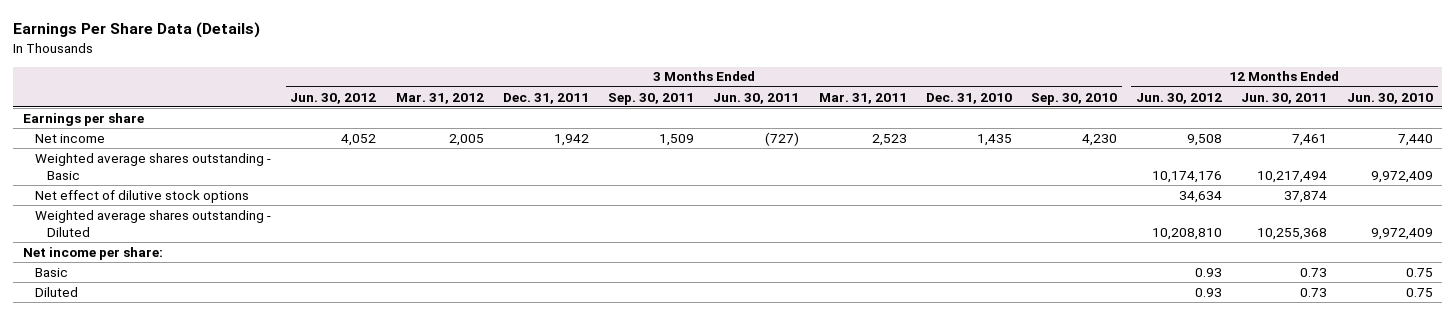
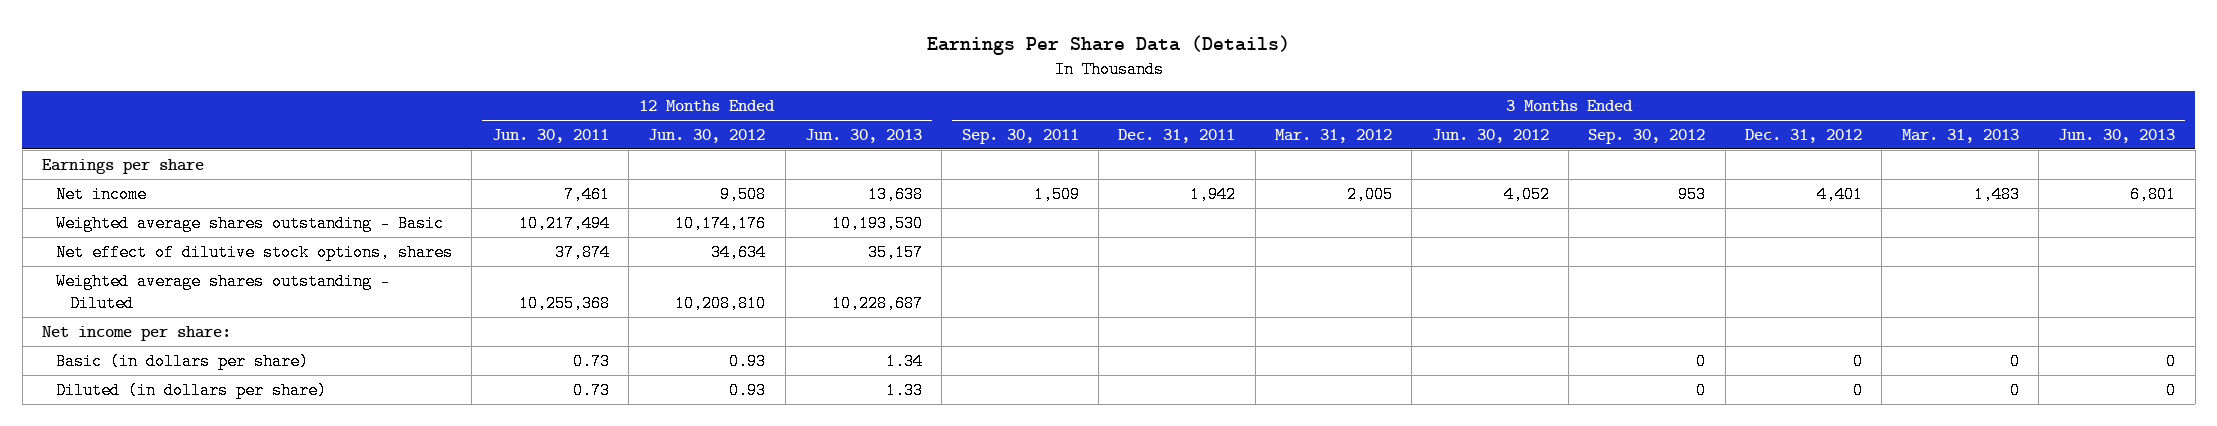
[713,92,800,104] Jun. 30, 2011 -> none
[818,92,907,104] Mar. 31, 2011 -> none
[925,92,1012,104] Dec. 31, 2010 -> none
[1030,92,1117,105] Sep. 30, 2010 -> none
[1346,92,1433,104] Jun. 30, 2010 -> none
none -> [805,129,923,144] Jun. 30, 2013
none -> [1588,129,1706,145] Sep. 30, 2012
none -> [1745,129,1863,144] Dec. 31, 2012
none -> [1901,129,2019,144] Mar. 31, 2013
none -> [2058,129,2176,144] Jun. 30, 2013
[35,189,250,203] Net effect of dilutive stock options -> [56,243,454,261] Net effect of dilutive stock options, shares
[35,267,69,277] Basic -> [56,352,310,370] Basic (in dollars per share)
[35,286,79,297] Diluted -> [56,381,328,399] Diluted (in dollars per share)

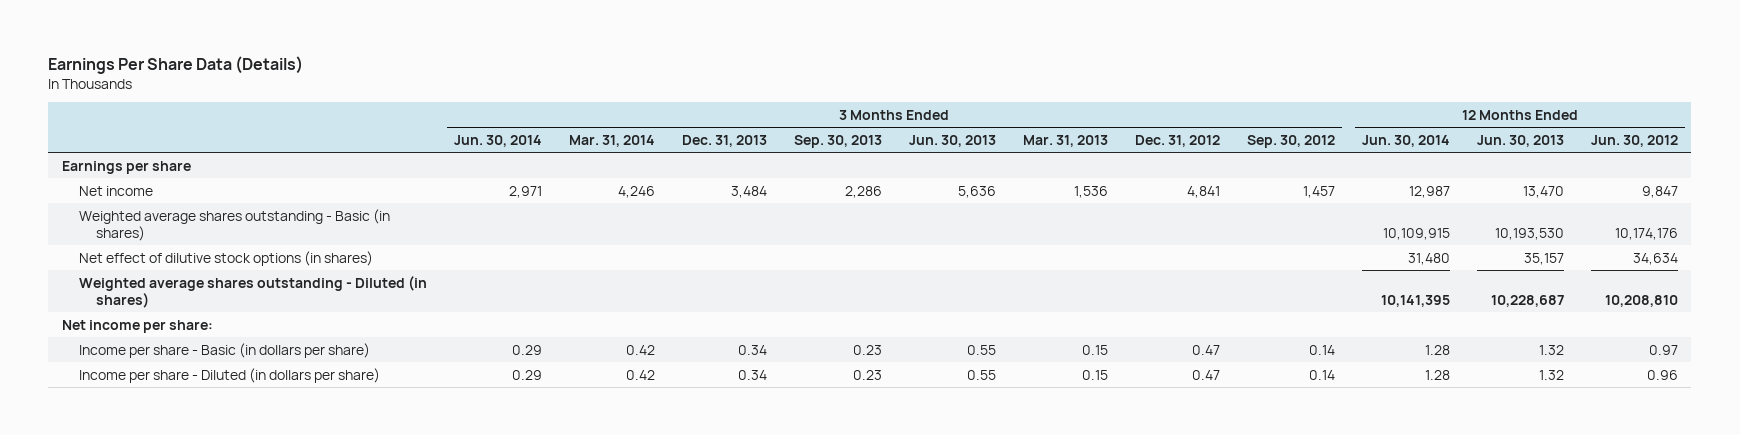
[491,129,609,144] Jun. 30, 2011 -> none
[961,129,1079,145] Sep. 30, 2011 -> none
[1118,129,1236,144] Dec. 31, 2011 -> none
[1275,129,1393,144] Mar. 31, 2012 -> none
[1431,129,1549,144] Jun. 30, 2012 -> none
none -> [453,134,542,147] Jun. 30, 2014
none -> [568,134,655,147] Mar. 31, 2014
none -> [681,134,767,147] Dec. 31, 2013
none -> [793,134,882,148] Sep. 30, 2013
none -> [1361,134,1450,147] Jun. 30, 2014
[720,185,767,203] 9,508 -> [1641,185,1678,198] 9,847
[868,185,924,203] 13,638 -> [1522,185,1564,198] 13,470
[1678,185,1707,203] 953 -> [1302,185,1335,198] 1,457
[1817,185,1864,203] 4,401 -> [1186,185,1220,198] 4,841
[1973,185,2020,203] 1,483 -> [1073,185,1108,198] 1,536
[2130,185,2177,203] 6,801 -> [957,185,996,198] 5,636
[56,214,445,232] Weighted average shares outstanding - Basic -> [78,208,390,241] Weighted average shares outstanding - Basic (in shares)
[56,243,454,261] Net effect of dilutive stock options, shares -> [78,250,373,266] Net effect of dilutive stock options (in shares)
[56,272,391,312] Weighted average shares outstanding - Diluted -> [78,275,427,308] Weighted average shares outstanding - Diluted (in shares)
[56,352,310,370] Basic (in dollars per share) -> [78,342,370,358] Income per share - Basic (in dollars per share)
[729,352,767,370] 0.93 -> [1648,344,1678,355] 0.97
[886,352,924,370] 1.34 -> [1538,344,1564,355] 1.32
[1696,352,1707,370] 0 -> [1308,344,1335,355] 0.14
[1853,352,1864,370] 0 -> [1191,344,1220,355] 0.47
[2009,352,2020,370] 0 -> [1081,344,1108,355] 0.15
[2166,352,2177,370] 0 -> [966,344,996,355] 0.55
[56,381,328,399] Diluted (in dollars per share) -> [78,367,380,383] Income per share - Diluted (in dollars per share)
[729,381,767,399] 0.93 -> [1646,369,1678,380] 0.96
[886,381,924,399] 1.33 -> [1538,369,1564,380] 1.32
[1696,381,1707,399] 0 -> [1308,369,1335,380] 0.14
[1853,381,1864,399] 0 -> [1191,369,1220,380] 0.47
[2009,381,2020,399] 0 -> [1081,369,1108,380] 0.15
[2166,381,2177,399] 0 -> [966,369,996,380] 0.55

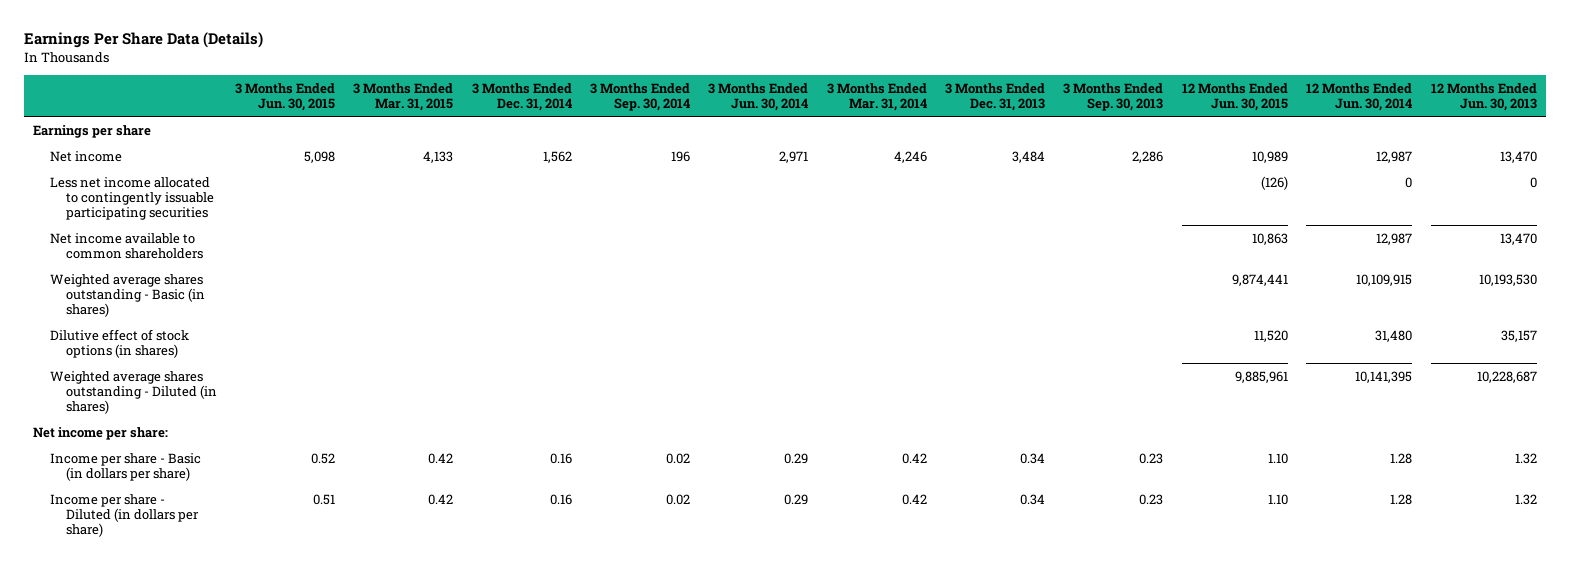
[908,134,996,147] Jun. 30, 2013 -> none
[1022,134,1108,147] Mar. 31, 2013 -> none
[1134,134,1220,147] Dec. 31, 2012 -> none
[1246,134,1335,148] Sep. 30, 2012 -> none
[1590,134,1678,147] Jun. 30, 2012 -> none
none -> [235,82,336,111] 3 Months Ended Jun. 30, 2015
none -> [353,82,454,111] 3 Months Ended Mar. 31, 2015
none -> [471,82,572,111] 3 Months Ended Dec. 31, 2014
none -> [590,82,691,111] 3 Months Ended Sep. 30, 2014
none -> [1181,82,1288,111] 12 Months Ended Jun. 30, 2015
none -> [49,176,214,221] Less net income allocated to contingently issuable participating securities
none -> [49,232,203,259] Net income available to common shareholders
[78,250,373,266] Net effect of dilutive stock options (in shares) -> [49,328,189,358] Dilutive effect of stock options (in shares)

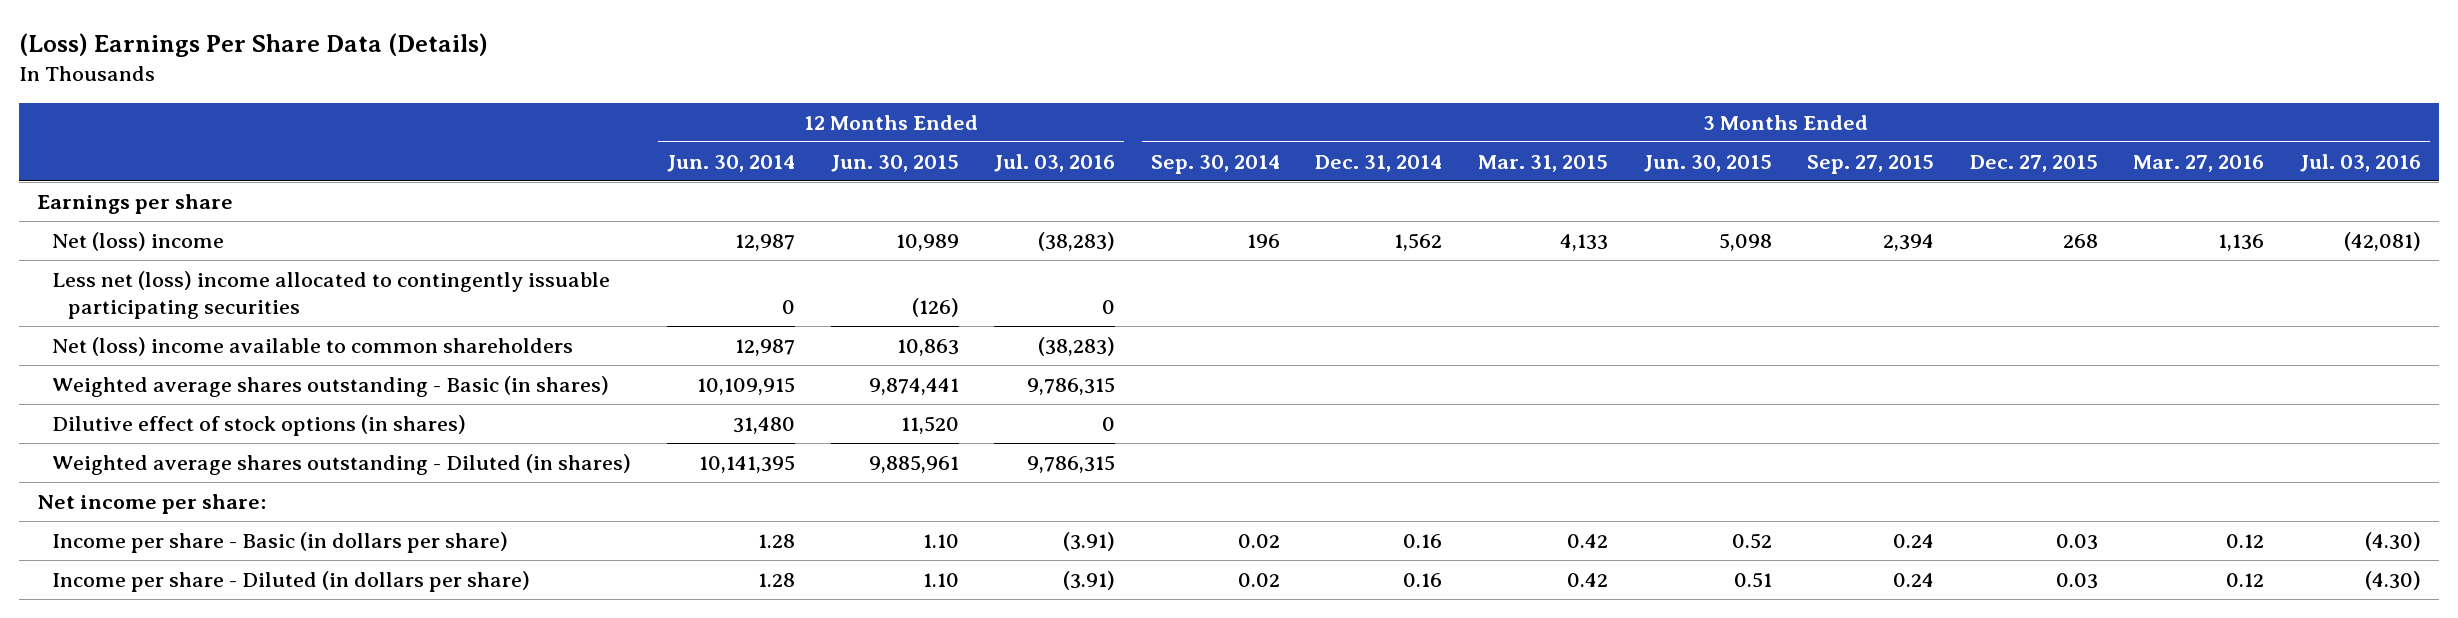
[24,32,264,49] Earnings Per Share Data (Details) -> [18,33,488,58] (Loss) Earnings Per Share Data (Details)
[708,82,809,111] 3 Months Ended Jun. 30, 2014 -> none
[826,82,927,111] 3 Months Ended Mar. 31, 2014 -> none
[945,82,1046,111] 3 Months Ended Dec. 31, 2013 -> none
[1063,82,1164,111] 3 Months Ended Sep. 30, 2013 -> none
[1430,82,1537,111] 12 Months Ended Jun. 30, 2013 -> none
none -> [994,153,1116,172] Jul. 03, 2016
none -> [1807,154,1935,174] Sep. 27, 2015
none -> [1969,154,2098,172] Dec. 27, 2015
none -> [2133,154,2265,172] Mar. 27, 2016
none -> [2299,153,2421,172] Jul. 03, 2016
[49,150,122,162] Net income -> [52,231,225,251] Net (loss) income
[49,176,214,221] Less net income allocated to contingently issuable participating securities -> [52,270,611,319] Less net (loss) income allocated to contingently issuable participating securities
[49,232,203,259] Net income available to common shareholders -> [52,336,574,356] Net (loss) income available to common shareholders

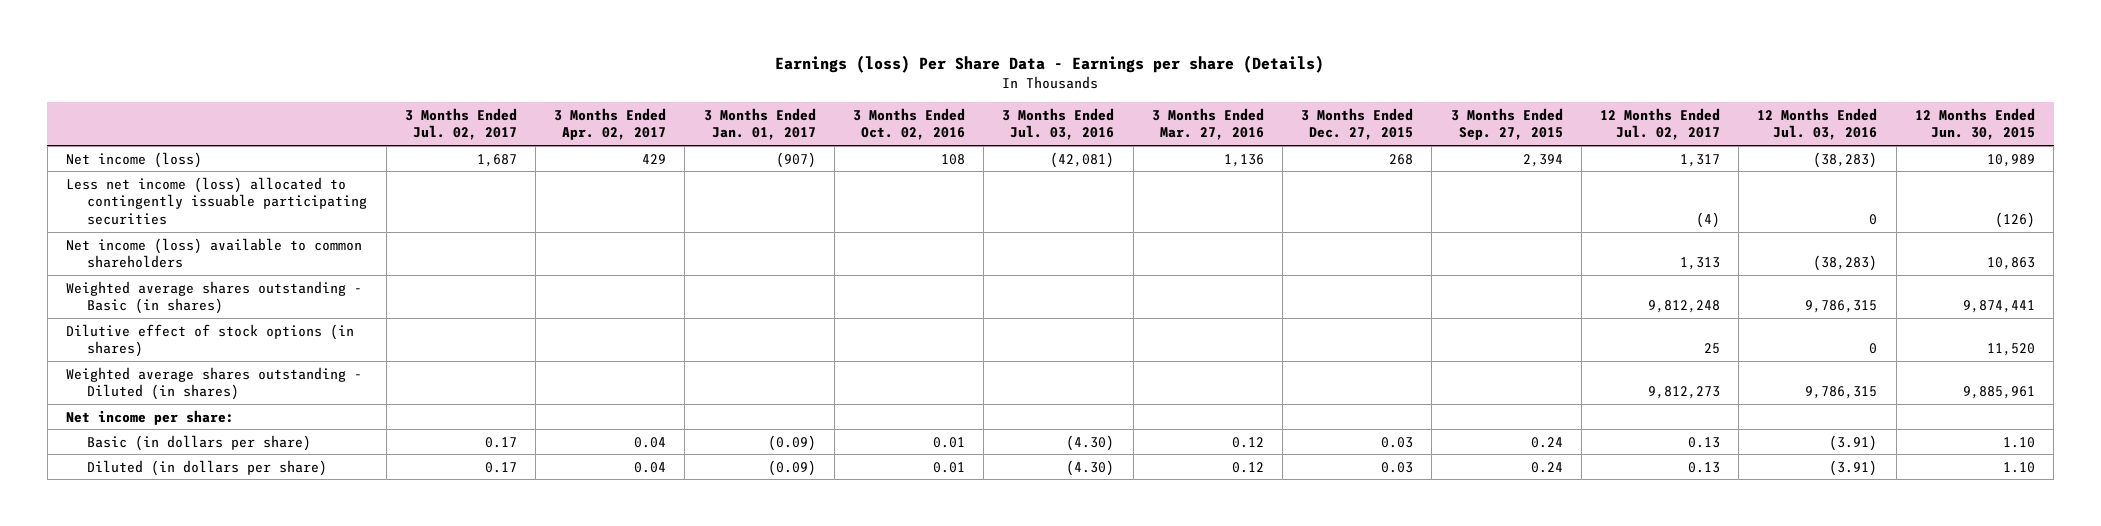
[18,33,488,58] (Loss) Earnings Per Share Data (Details) -> [775,55,1325,74] Earnings (loss) Per Share Data - Earnings per share (Details)
[667,154,796,172] Jun. 30, 2014 -> none
[1150,154,1280,174] Sep. 30, 2014 -> none
[1315,154,1443,172] Dec. 31, 2014 -> none
[1477,154,1608,172] Mar. 31, 2015 -> none
[1643,154,1772,172] Jun. 30, 2015 -> none
none -> [404,107,517,141] 3 Months Ended Jul. 02, 2017
none -> [554,107,667,141] 3 Months Ended Apr. 02, 2017
none -> [703,107,816,141] 3 Months Ended Jan. 01, 2017
none -> [852,107,965,141] 3 Months Ended Oct. 02, 2016
none -> [1600,107,1721,141] 12 Months Ended Jul. 02, 2017
[36,193,233,214] Earnings per share -> none
[52,231,225,251] Net (loss) income -> [65,151,202,168] Net income (loss)
[52,270,611,319] Less net (loss) income allocated to contingently issuable participating securities -> [65,176,368,226] Less net income (loss) allocated to contingently issuable participating securities
[52,336,574,356] Net (loss) income available to common shareholders -> [65,237,362,269] Net income (loss) available to common shareholders
[52,531,509,553] Income per share - Basic (in dollars per share) -> [87,434,312,451] Basic (in dollars per share)
[52,570,531,592] Income per share - Diluted (in dollars per share) -> [87,459,328,476] Diluted (in dollars per share)

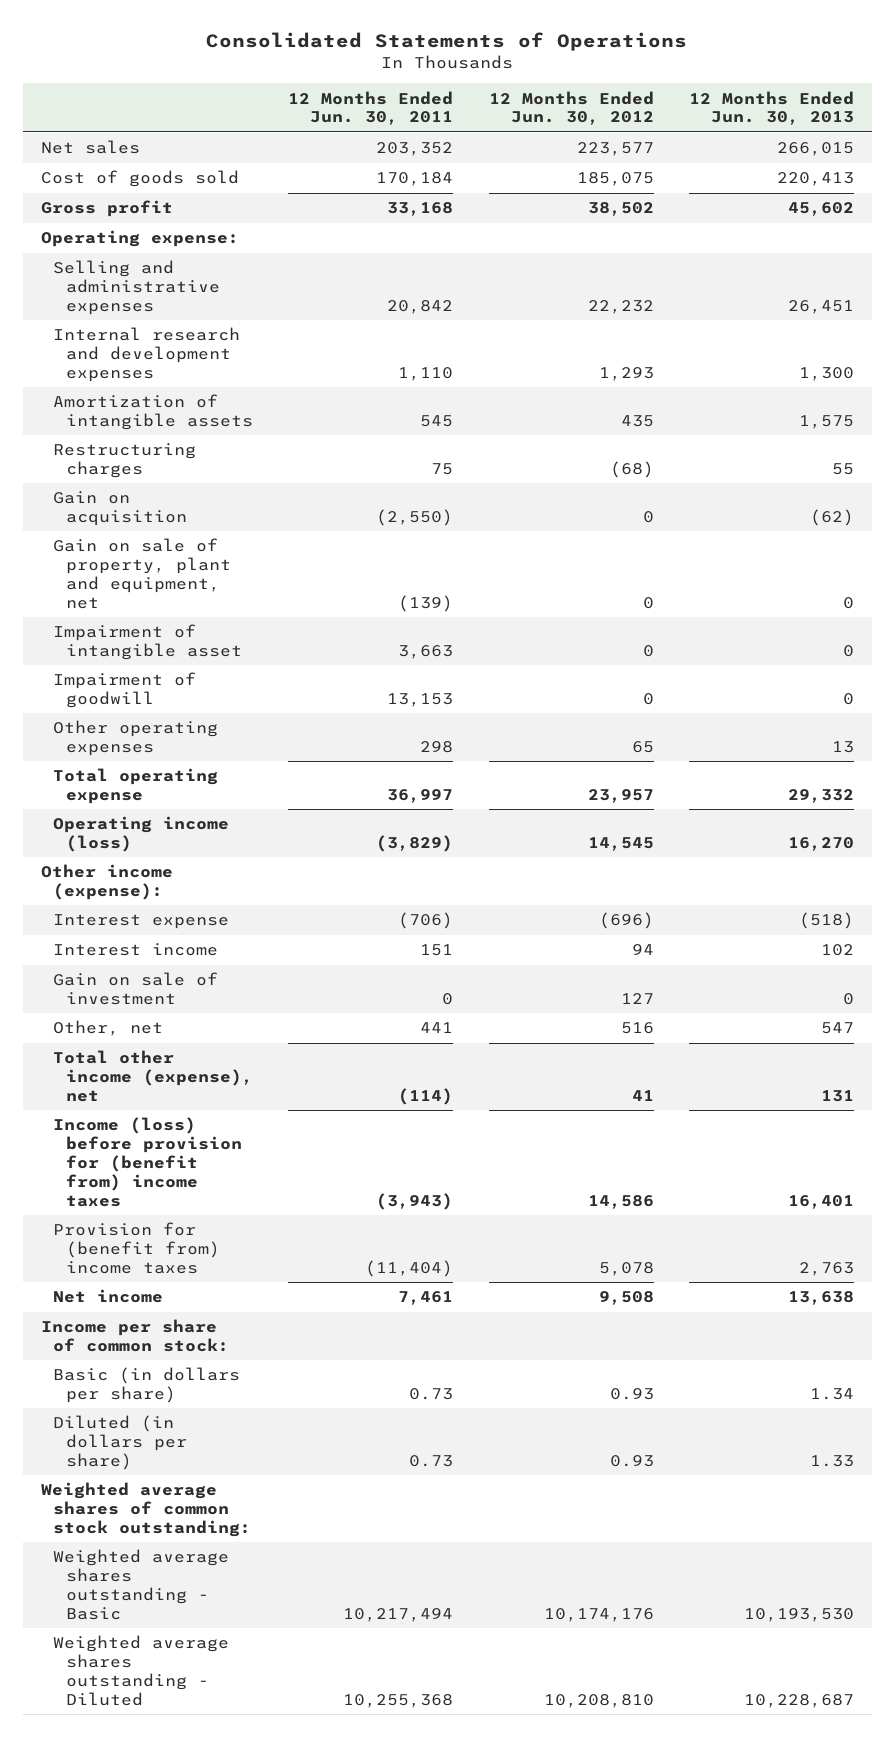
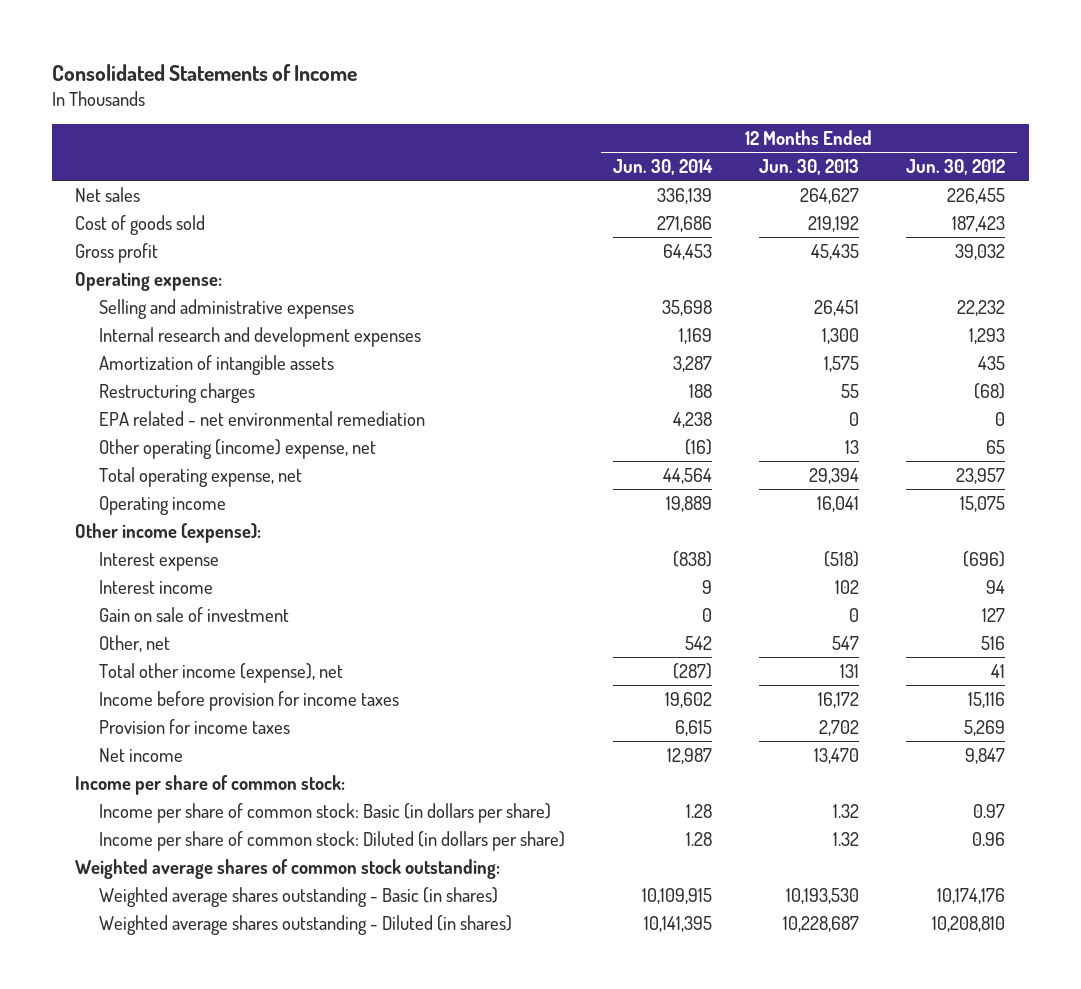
[206,32,688,52] Consolidated Statements of Operations -> [51,63,357,81] Consolidated Statements of Income
[288,90,454,126] 12 Months Ended Jun. 30, 2011 -> none
none -> [612,158,713,175] Jun. 30, 2014
[576,142,654,157] 223,577 -> [947,187,1006,204] 226,455
[777,142,855,157] 266,015 -> [799,187,859,204] 264,627
[576,172,654,187] 185,075 -> [952,215,1006,232] 187,423
[777,172,855,187] 220,413 -> [807,215,859,232] 219,192
[587,202,654,217] 38,502 -> [955,243,1006,260] 39,032
[788,202,855,217] 45,602 -> [810,243,859,260] 45,435
[53,491,187,527] Gain on acquisition -> none
[53,538,231,609] Gain on sale of property, plant and equipment, net -> none
[53,624,242,661] Impairment of intangible asset -> none
[53,672,197,709] Impairment of goodwill -> none
none -> [99,410,426,426] EPA related - net environmental remediation
[53,720,219,757] Other operating expenses -> [99,438,377,459] Other operating (income) expense, net
[53,768,219,805] Total operating expense -> [99,466,303,487] Total operating expense, net
[788,789,855,804] 29,332 -> [808,467,859,484] 29,394
[53,816,230,853] Operating income (loss) -> [99,495,227,515] Operating income
[587,837,654,852] 14,545 -> [960,495,1006,512] 15,075
[788,837,855,852] 16,270 -> [816,495,859,512] 16,041
[53,1117,242,1207] Income (loss) before provision for (benefit from) income taxes -> [99,690,400,711] Income before provision for income taxes
[587,1194,654,1209] 14,586 -> [968,691,1006,708] 15,116
[788,1194,855,1209] 16,401 -> [817,691,859,708] 16,172
[53,1222,220,1274] Provision for (benefit from) income taxes -> [99,718,291,734] Provision for income taxes
[598,1261,654,1276] 5,078 -> [964,719,1006,736] 5,269
[799,1261,855,1276] 2,763 -> [818,719,859,736] 2,702
[598,1291,654,1306] 9,508 -> [965,747,1006,764] 9,847
[788,1291,855,1306] 13,638 -> [813,747,859,764] 13,470
[53,1367,241,1404] Basic (in dollars per share) -> [99,802,552,823] Income per share of common stock: Basic (in dollars per share)
[609,1388,654,1401] 0.93 -> [973,803,1006,818] 0.97
[810,1388,855,1401] 1.34 -> [832,803,859,818] 1.32
[53,1415,187,1470] Diluted (in dollars per share) -> [99,830,566,851] Income per share of common stock: Diluted (in dollars per share)
[609,1454,654,1467] 0.93 -> [972,831,1006,846] 0.96
[810,1454,855,1467] 1.33 -> [832,831,859,846] 1.32
[53,1549,230,1620] Weighted average shares outstanding - Basic -> [99,886,499,907] Weighted average shares outstanding - Basic (in shares)
[53,1635,230,1706] Weighted average shares outstanding - Diluted -> [99,914,513,935] Weighted average shares outstanding - Diluted (in shares)

